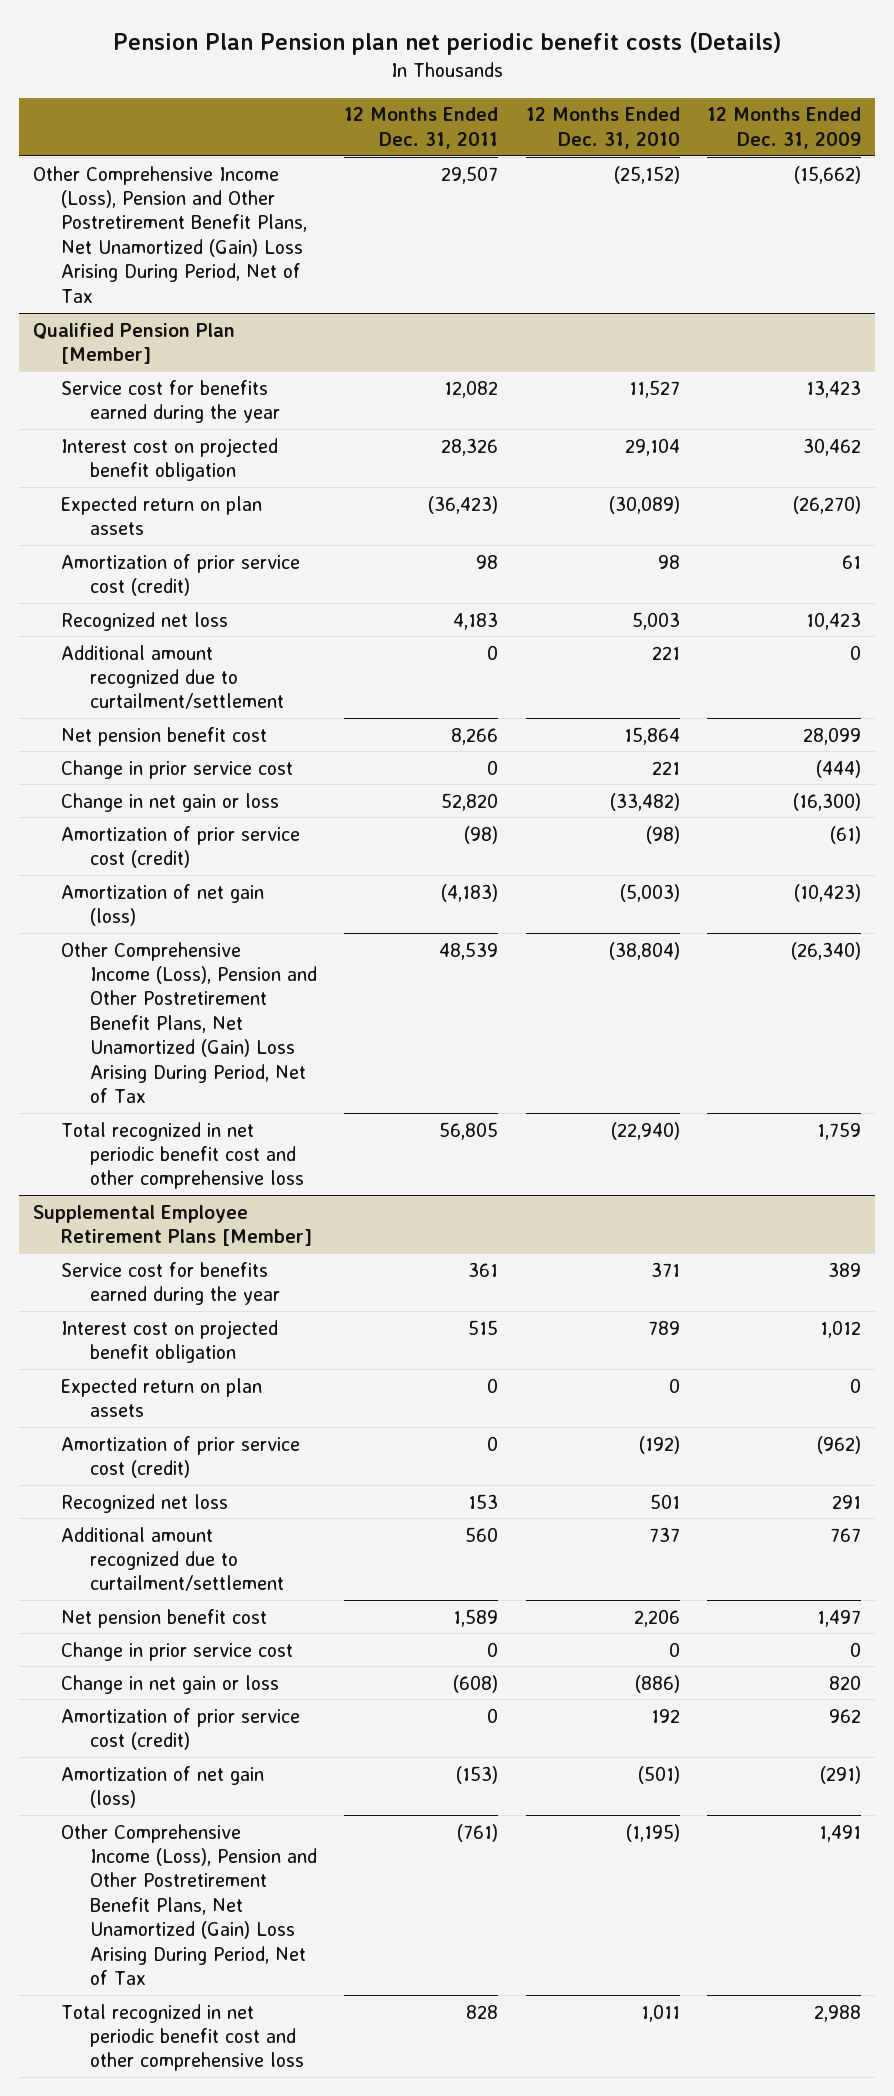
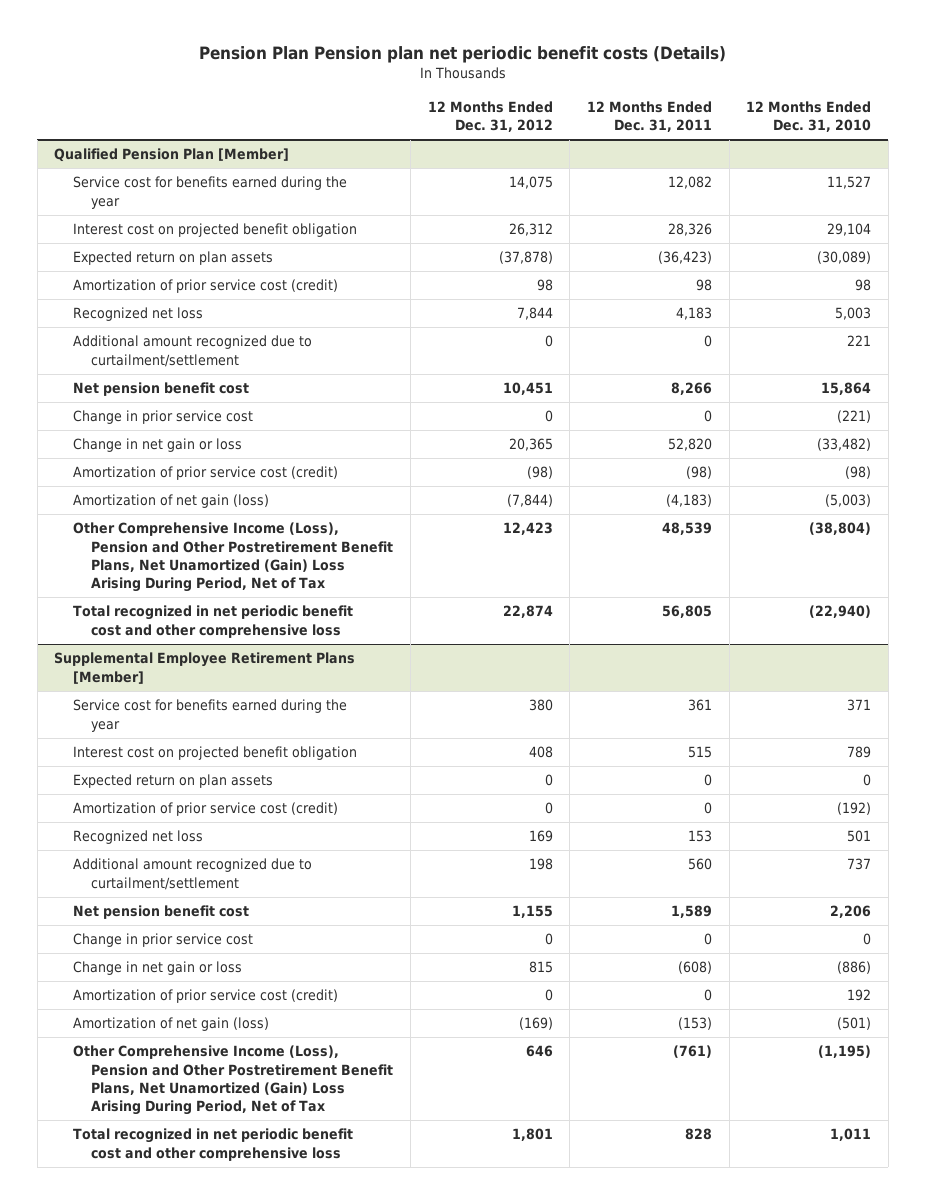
[707,107,862,149] 12 Months Ended Dec. 31, 2009 -> none
none -> [427,100,553,133] 12 Months Ended Dec. 31, 2012
[32,165,308,303] Other Comprehensive Income (Loss), Pension and Other Postretirement Benefit Plans, Net Unamortized (Gain) Loss Arising During Period, Net of Tax -> none
[651,760,680,775] 221 -> [837,410,872,424] (221)

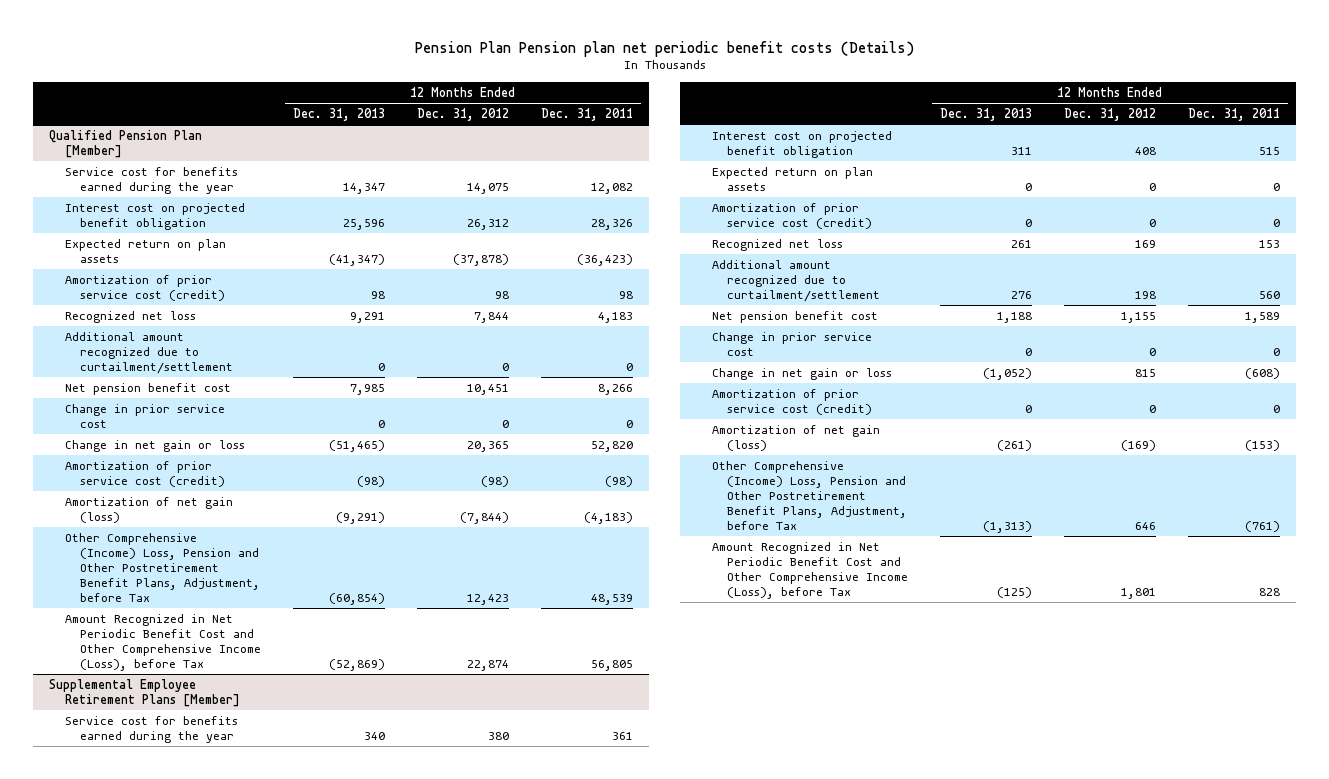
[746,100,872,133] 12 Months Ended Dec. 31, 2010 -> none
none -> [292,107,385,121] Dec. 31, 2013
[72,522,394,593] Other Comprehensive Income (Loss), Pension and Other Postretirement Benefit Plans, Net Unamortized (Gain) Loss Arising During Period, Net of Tax -> [64,532,260,602] Other Comprehensive (Income) Loss, Pension and Other Postretirement Benefit Plans, Adjustment, before Tax
[72,605,353,638] Total recognized in net periodic benefit cost and other comprehensive loss -> [64,613,261,671] Amount Recognized in Net Periodic Benefit Cost and Other Comprehensive Income (Loss), before Tax
[72,1045,394,1116] Other Comprehensive Income (Loss), Pension and Other Postretirement Benefit Plans, Net Unamortized (Gain) Loss Arising During Period, Net of Tax -> [711,460,908,530] Other Comprehensive (Income) Loss, Pension and Other Postretirement Benefit Plans, Adjustment, before Tax
[72,1128,353,1161] Total recognized in net periodic benefit cost and other comprehensive loss -> [711,541,909,599] Amount Recognized in Net Periodic Benefit Cost and Other Comprehensive Income (Loss), before Tax

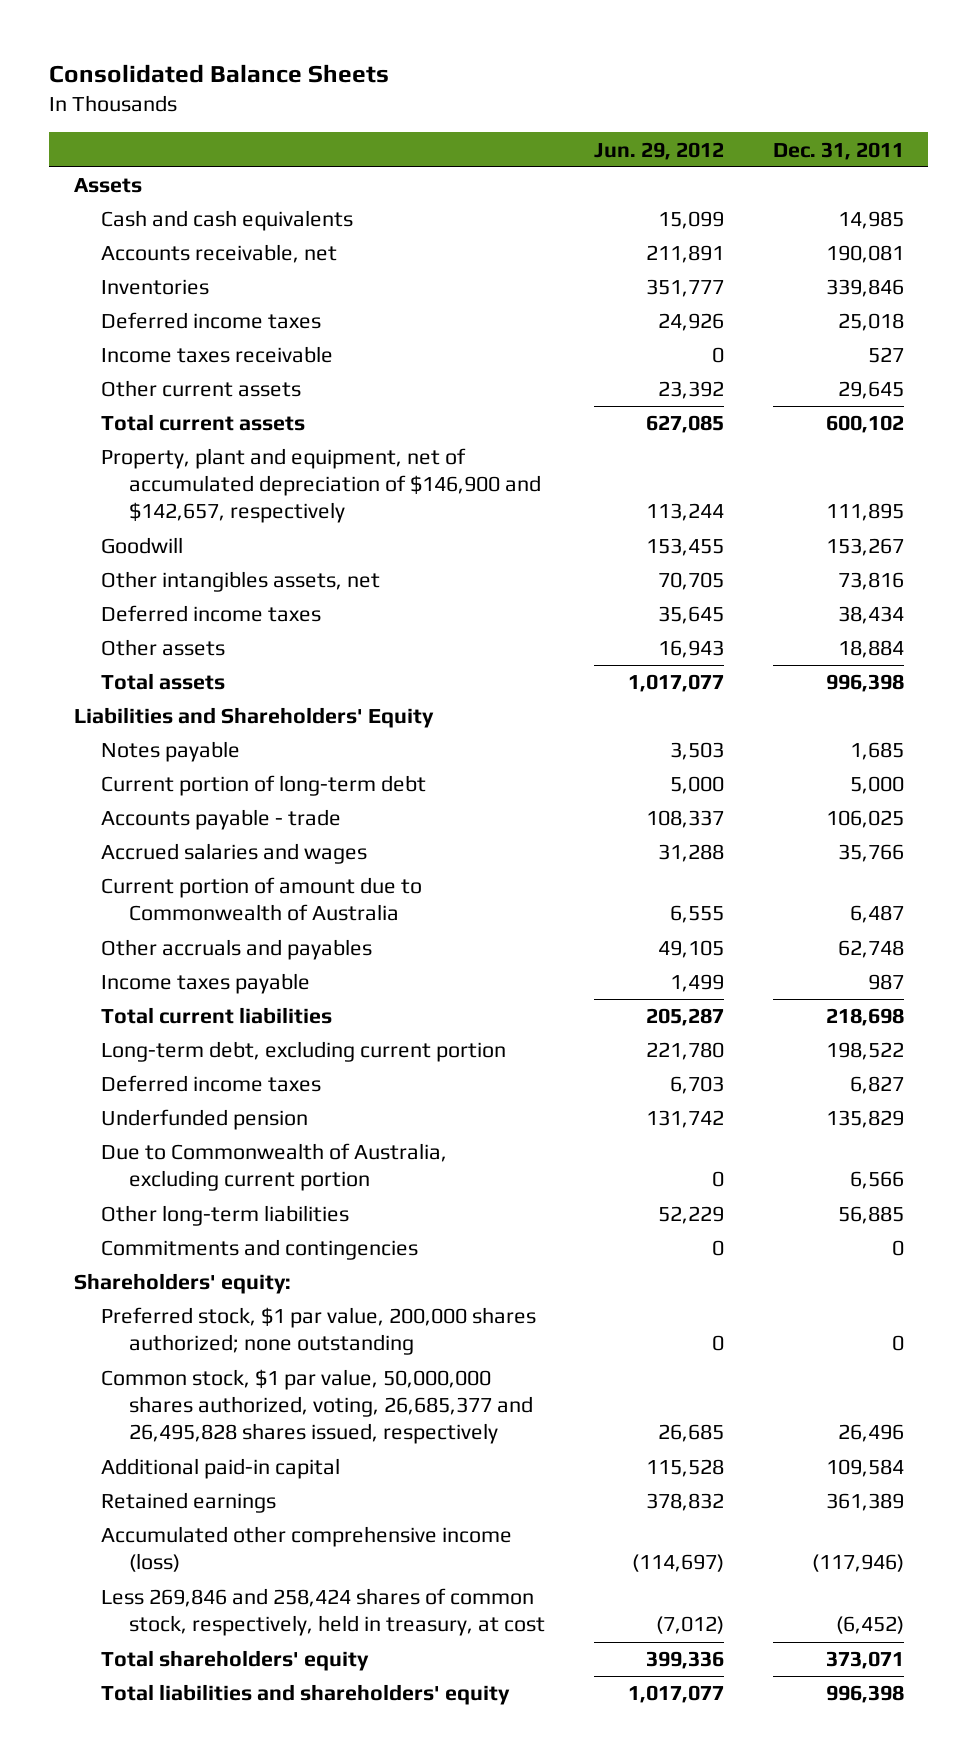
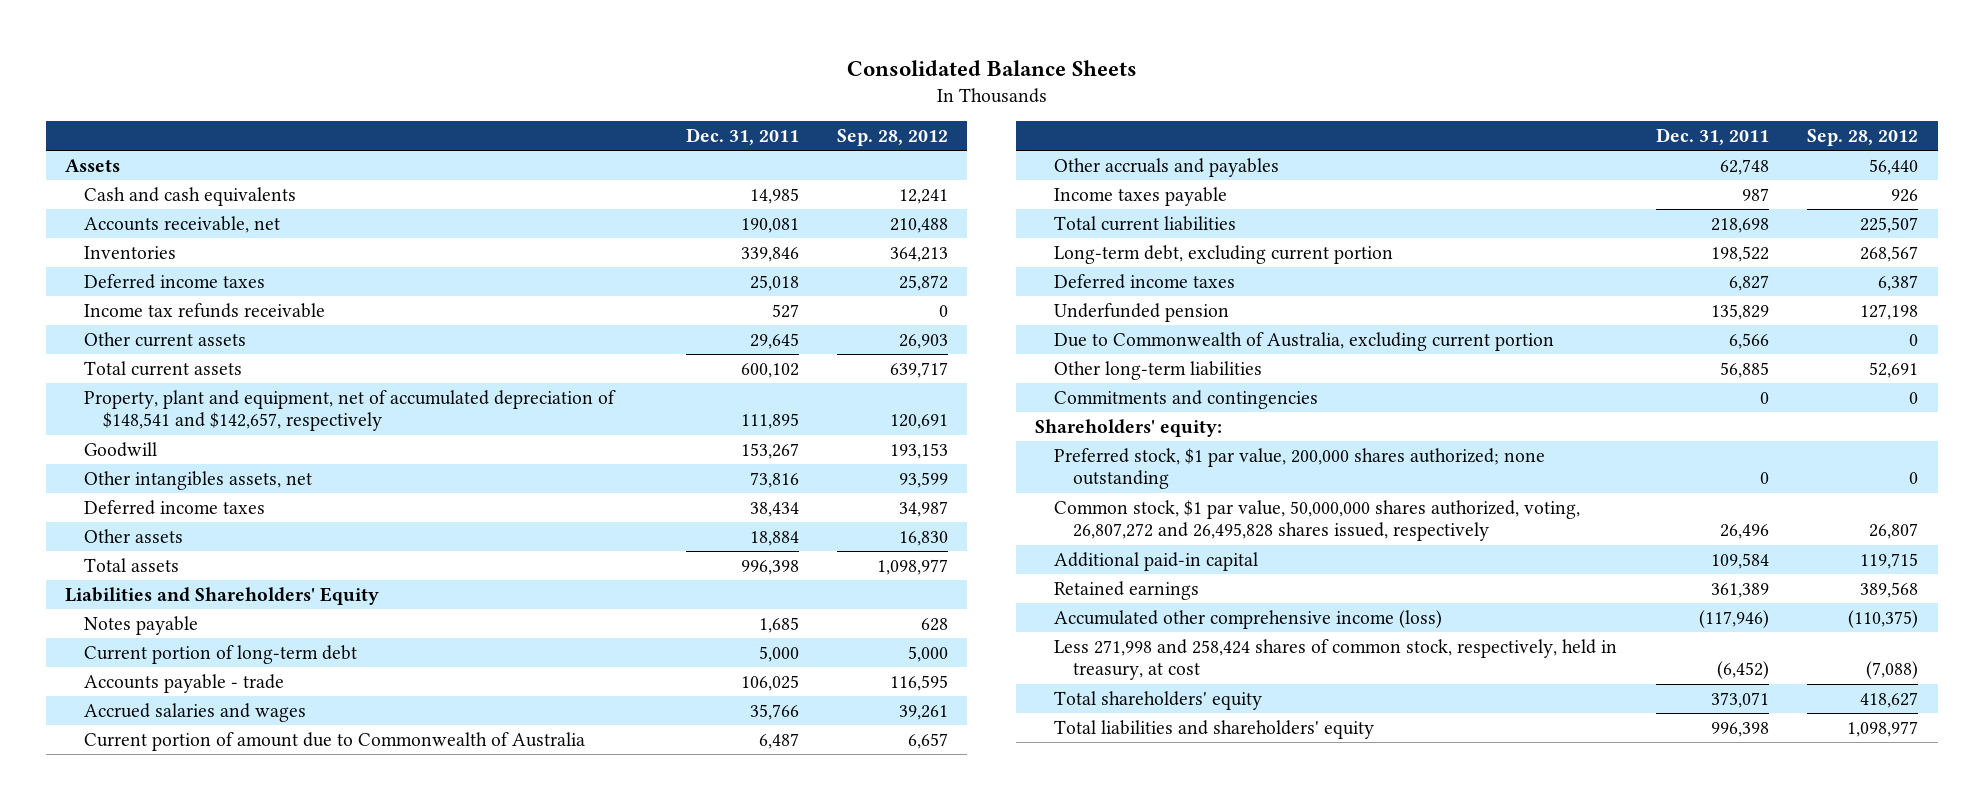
[593,141,724,160] Jun. 29, 2012 -> none
none -> [837,129,949,147] Sep. 28, 2012
[101,346,334,364] Income taxes receivable -> [84,302,326,318] Income tax refunds receivable
[101,448,541,524] Property, plant and equipment, net of accumulated depreciation of $146,900 and $142,657, respectively -> [84,389,617,432] Property, plant and equipment, net of accumulated depreciation of $148,541 and $142,657, respectively
[101,1369,533,1445] Common stock, $1 par value, 50,000,000 shares authorized, voting, 26,685,377 and 26,495,828 shares issued, respectively -> [1054,499,1581,542] Common stock, $1 par value, 50,000,000 shares authorized, voting, 26,807,272 and 26,495,828 shares issued, respectively
[101,1588,545,1637] Less 269,846 and 258,424 shares of common stock, respectively, held in treasury, at cost -> [1054,638,1618,681] Less 271,998 and 258,424 shares of common stock, respectively, held in treasury, at cost

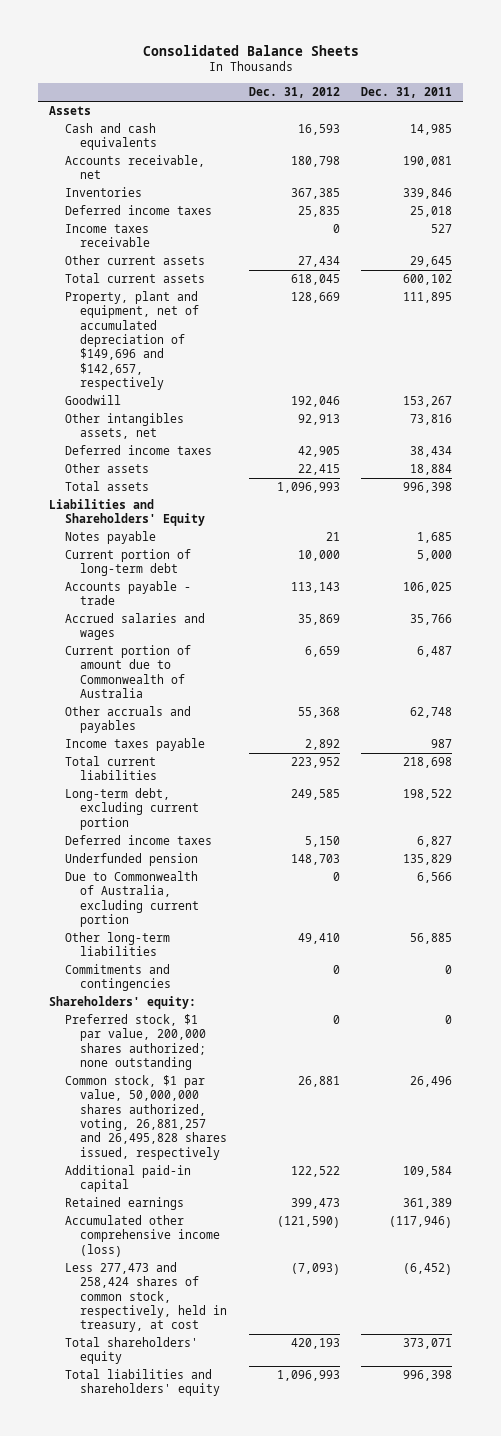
[837,129,949,147] Sep. 28, 2012 -> none
none -> [248,87,340,99] Dec. 31, 2012
[84,302,326,318] Income tax refunds receivable -> [64,224,151,248] Income taxes receivable
[84,389,617,432] Property, plant and equipment, net of accumulated depreciation of $148,541 and $142,657, respectively -> [64,291,200,391] Property, plant and equipment, net of accumulated depreciation of $149,696 and $142,657, respectively
[1054,499,1581,542] Common stock, $1 par value, 50,000,000 shares authorized, voting, 26,807,272 and 26,495,828 shares issued, respectively -> [64,1075,228,1160] Common stock, $1 par value, 50,000,000 shares authorized, voting, 26,881,257 and 26,495,828 shares issued, respectively
[1054,638,1618,681] Less 271,998 and 258,424 shares of common stock, respectively, held in treasury, at cost -> [64,1262,228,1333] Less 277,473 and 258,424 shares of common stock, respectively, held in treasury, at cost

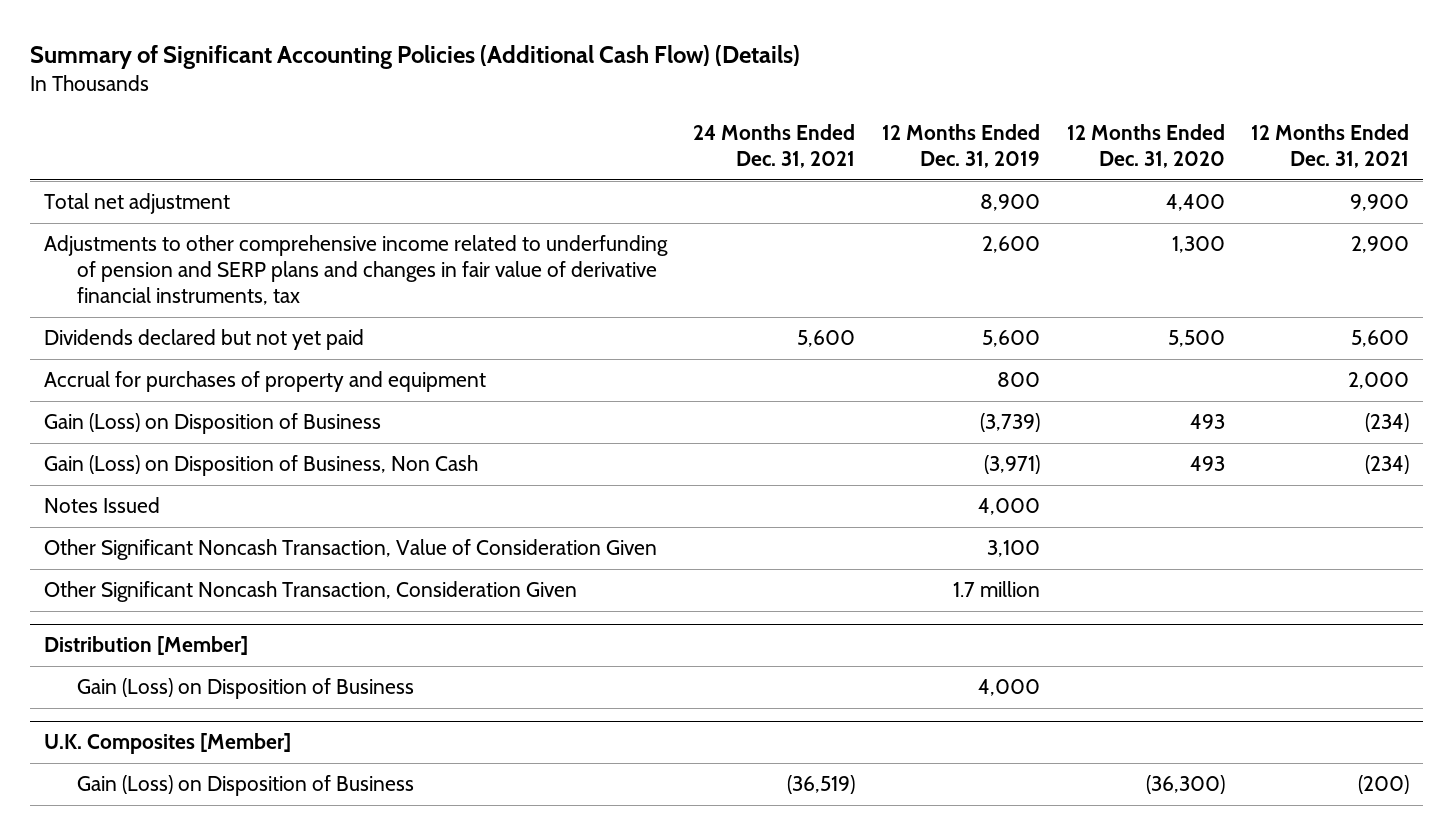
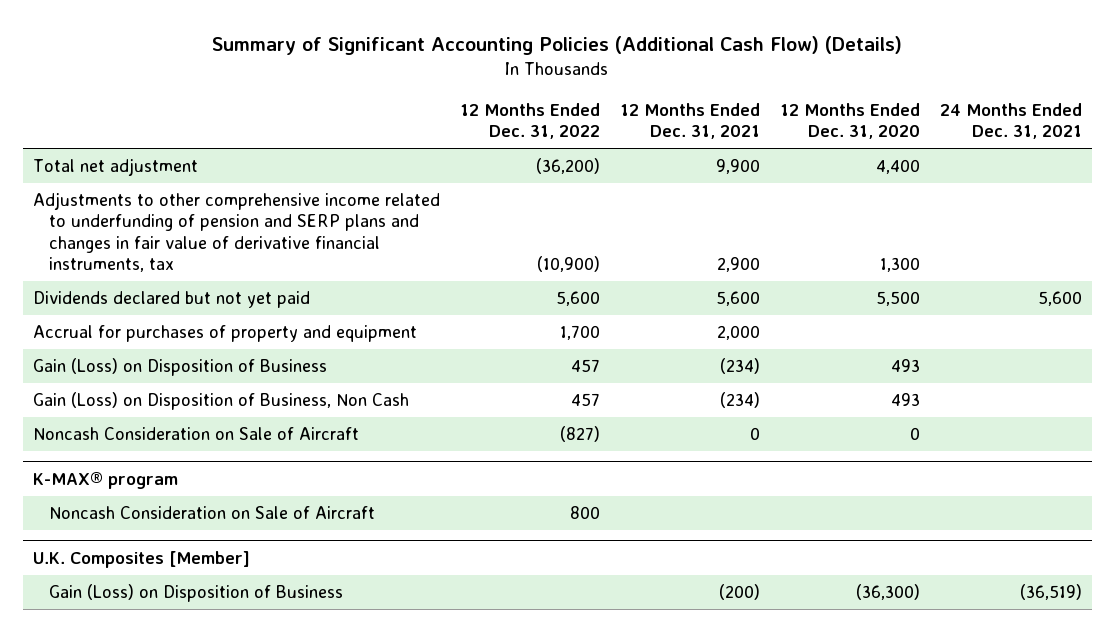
[882,123,1041,168] 12 Months Ended Dec. 31, 2019 -> none
none -> [459,102,600,140] 12 Months Ended Dec. 31, 2022
[43,497,160,514] Notes Issued -> none
[43,539,657,561] Other Significant Noncash Transaction, Value of Consideration Given -> none
[43,581,577,603] Other Significant Noncash Transaction, Consideration Given -> none
[43,636,248,656] Distribution [Member] -> none
[76,678,414,700] Gain (Loss) on Disposition of Business -> none
none -> [32,427,359,441] Noncash Consideration on Sale of Aircraft
none -> [32,471,178,489] K-MAX® program
none -> [48,506,375,520] Noncash Consideration on Sale of Aircraft

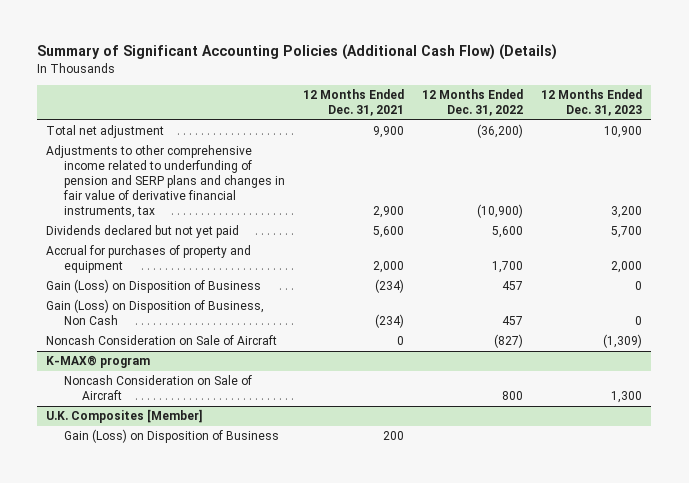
[779,102,920,140] 12 Months Ended Dec. 31, 2020 -> none
[939,102,1082,140] 24 Months Ended Dec. 31, 2021 -> none
none -> [541,89,643,117] 12 Months Ended Dec. 31, 2023
[718,584,760,601] (200) -> [383,431,405,441] 200

